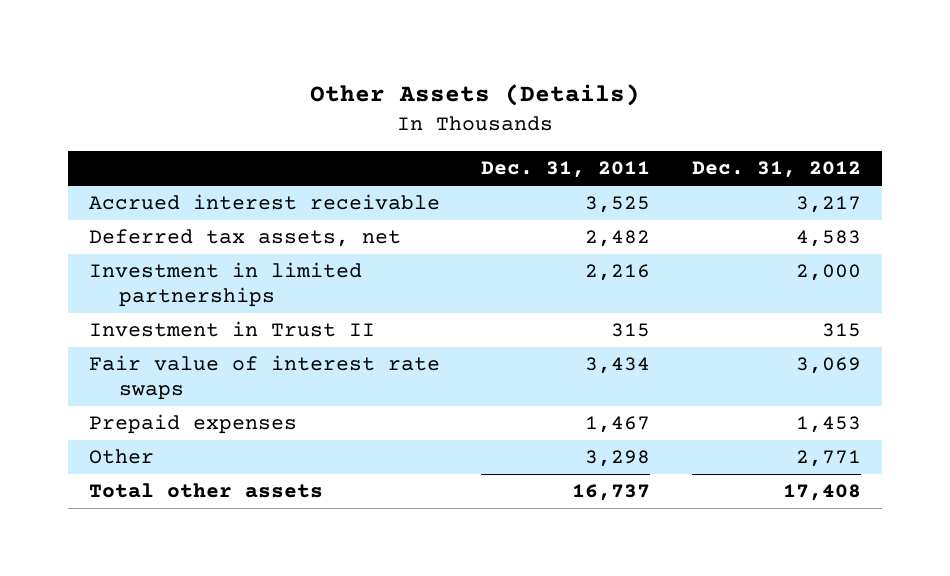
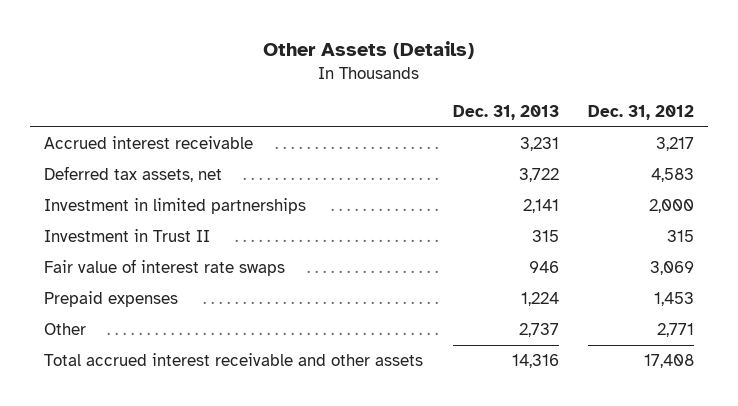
[481,161,651,179] Dec. 31, 2011 -> none
none -> [452,104,559,120] Dec. 31, 2013
[88,483,323,499] Total other assets -> [44,353,424,367] Total accrued interest receivable and other assets

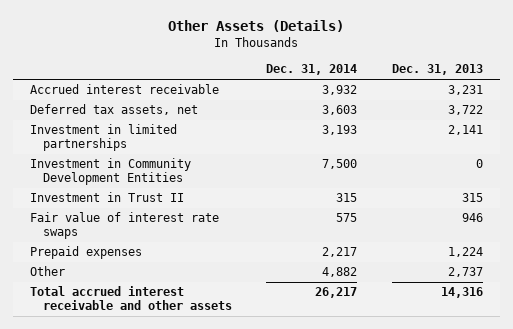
[587,104,694,120] Dec. 31, 2012 -> none
none -> [266,64,358,76] Dec. 31, 2014
none -> [30,158,192,185] Investment in Community Development Entities

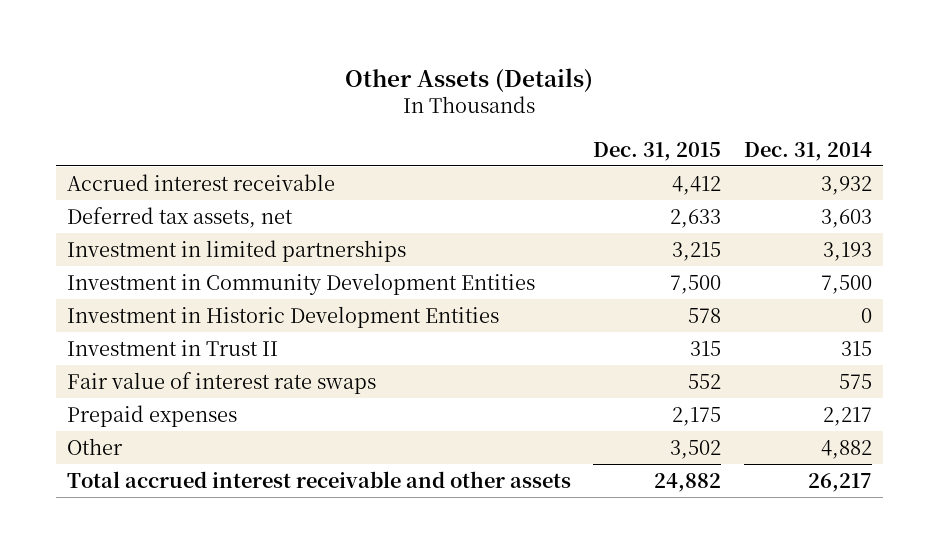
[391,64,483,76] Dec. 31, 2013 -> none
none -> [593,141,722,161] Dec. 31, 2015
none -> [67,305,500,328] Investment in Historic Development Entities

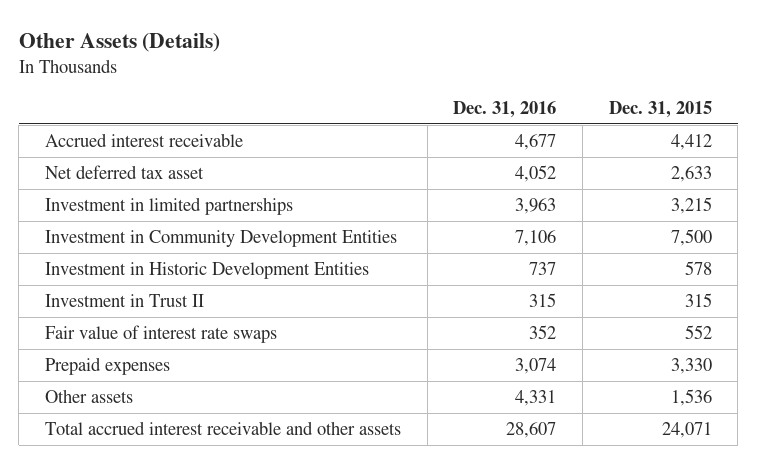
[743,141,872,161] Dec. 31, 2014 -> none
none -> [453,100,557,118] Dec. 31, 2016
[67,206,294,228] Deferred tax assets, net -> [44,165,204,180] Net deferred tax asset
[672,406,722,426] 2,175 -> [670,358,712,375] 3,330
[67,437,124,455] Other -> [44,389,133,404] Other assets
[670,439,722,459] 3,502 -> [670,389,712,407] 1,536
[654,472,722,492] 24,882 -> [661,422,712,439] 24,071

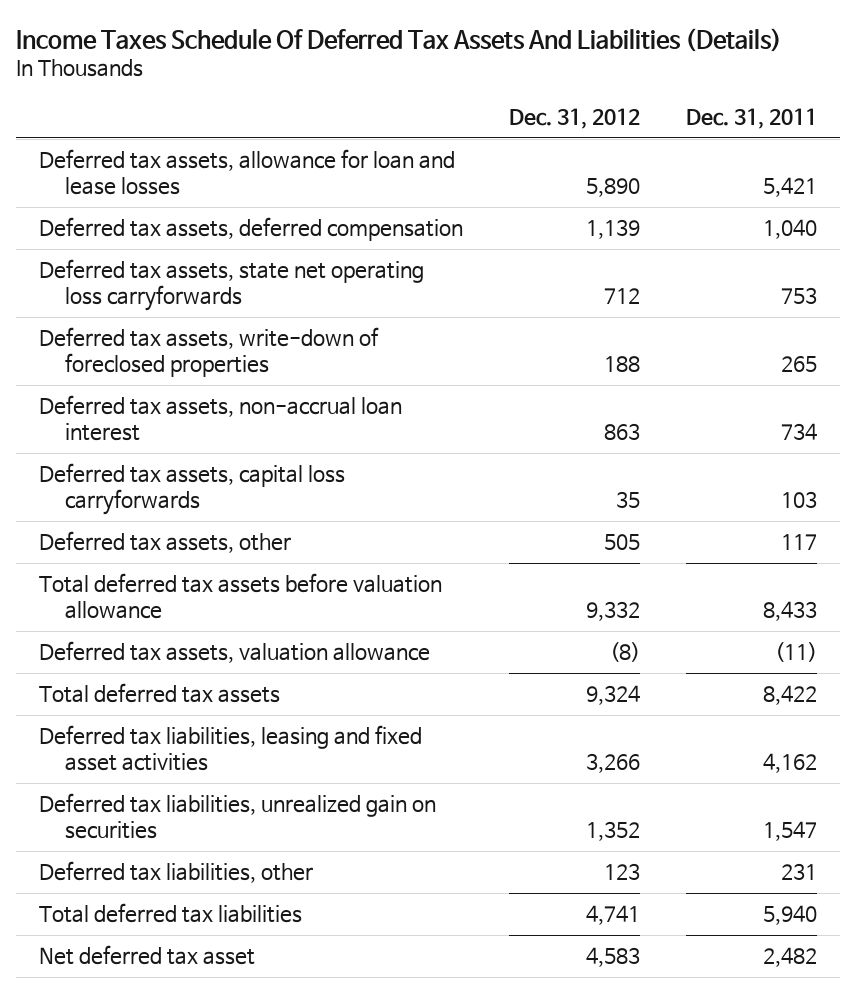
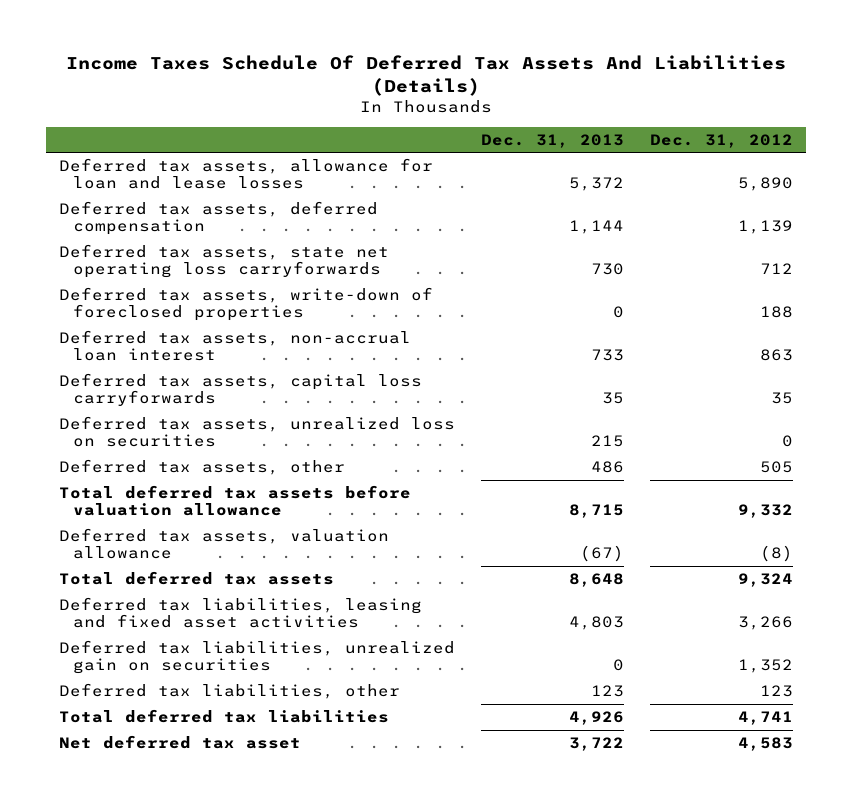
[685,108,817,130] Dec. 31, 2011 -> none
none -> [480,133,624,148] Dec. 31, 2013
none -> [58,415,455,448] Deferred tax assets, unrealized loss on securities

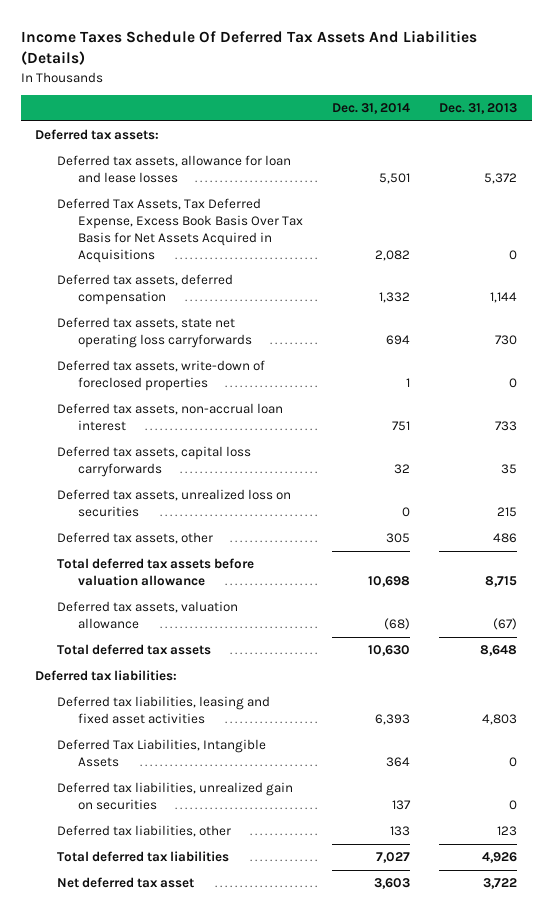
[649,133,793,148] Dec. 31, 2012 -> none
none -> [331,103,410,115] Dec. 31, 2014
none -> [35,129,160,141] Deferred tax assets:
none -> [56,198,303,263] Deferred Tax Assets, Tax Deferred Expense, Excess Book Basis Over Tax Basis for Net Assets Acquired in Acquisitions
none -> [35,670,178,682] Deferred tax liabilities:
none -> [56,739,266,768] Deferred Tax Liabilities, Intangible Assets

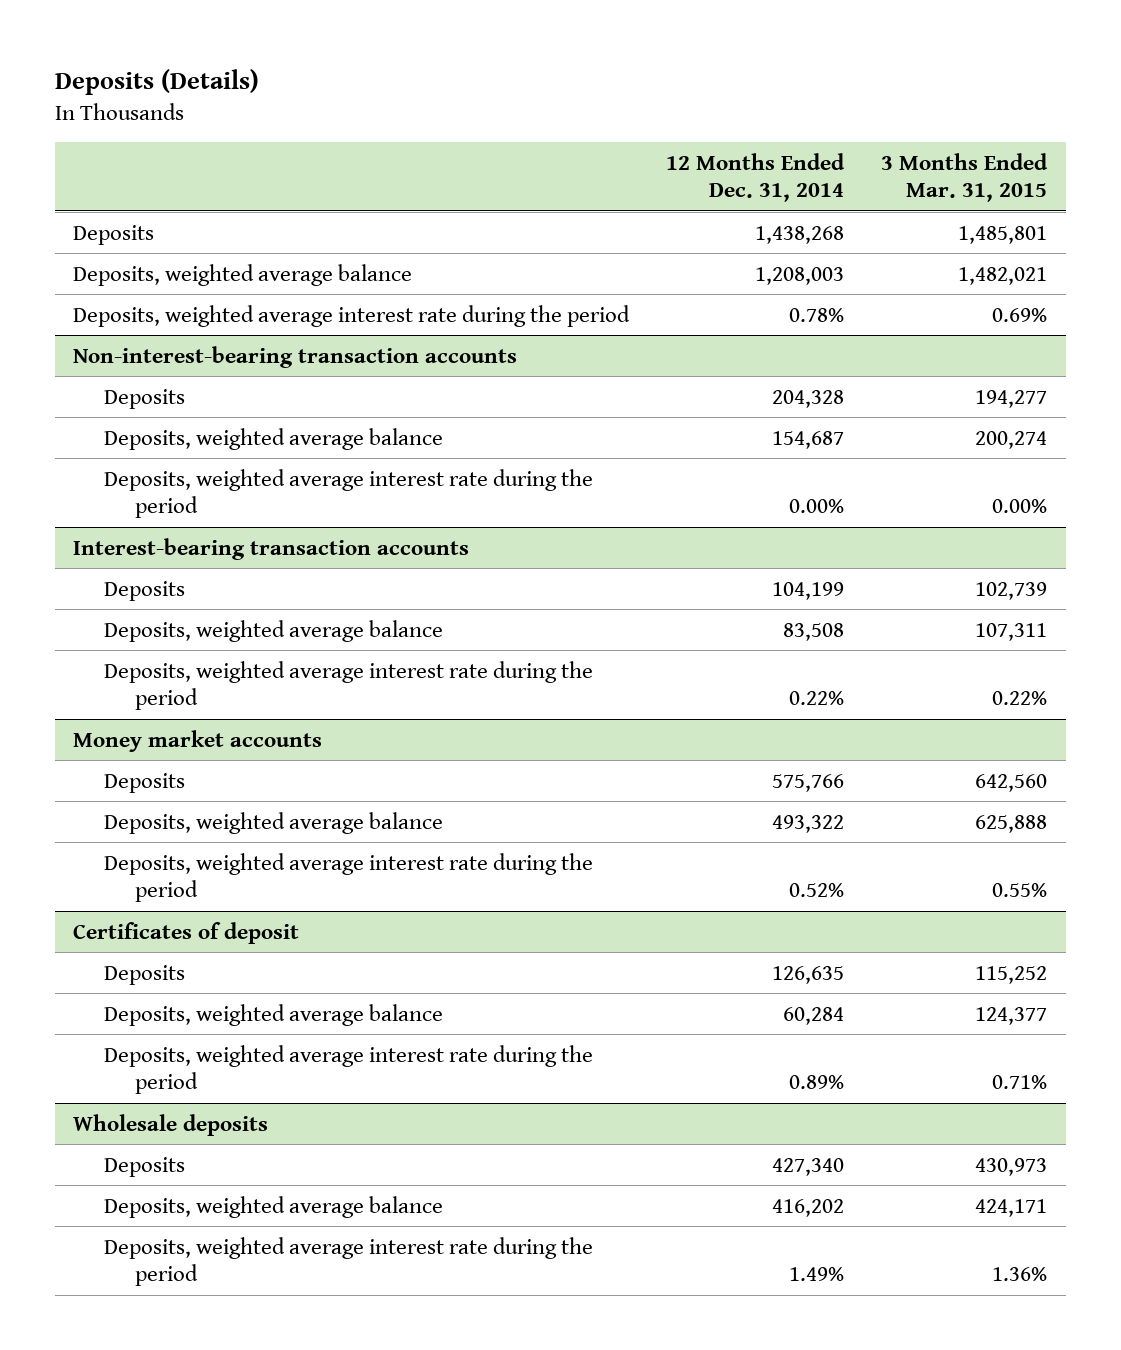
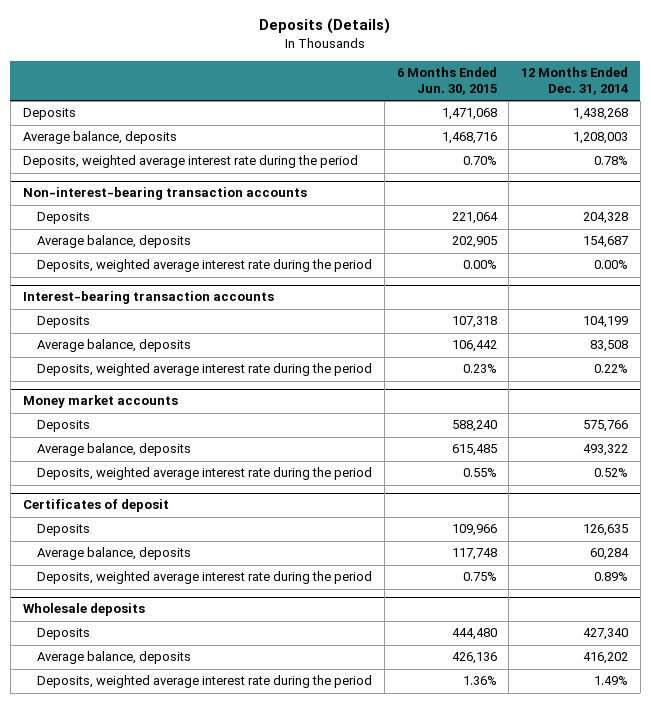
[881,152,1049,203] 3 Months Ended Mar. 31, 2015 -> none
none -> [396,66,497,95] 6 Months Ended Jun. 30, 2015
[73,263,413,286] Deposits, weighted average balance -> [22,131,177,145] Average balance, deposits
[104,427,444,450] Deposits, weighted average balance -> [37,235,192,249] Average balance, deposits
[104,619,444,642] Deposits, weighted average balance -> [37,339,192,353] Average balance, deposits
[104,811,444,834] Deposits, weighted average balance -> [37,443,192,457] Average balance, deposits
[104,1003,444,1026] Deposits, weighted average balance -> [37,547,192,561] Average balance, deposits
[104,1195,444,1218] Deposits, weighted average balance -> [37,651,192,665] Average balance, deposits

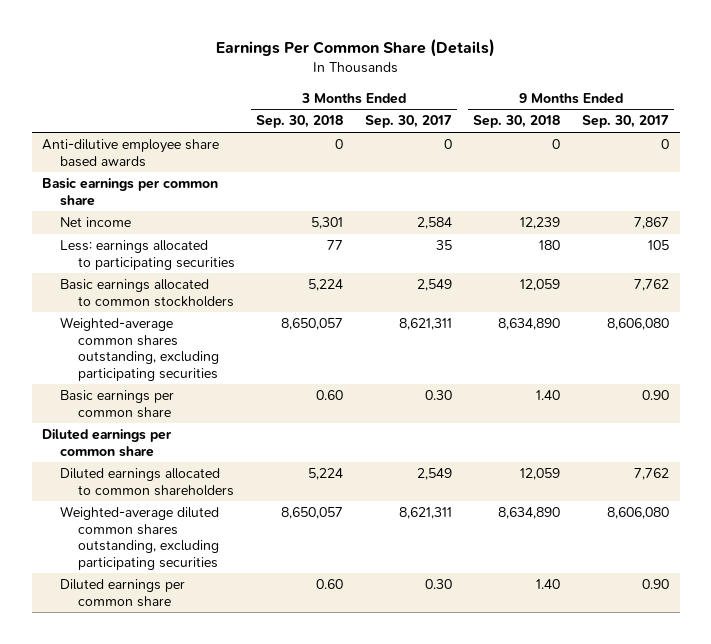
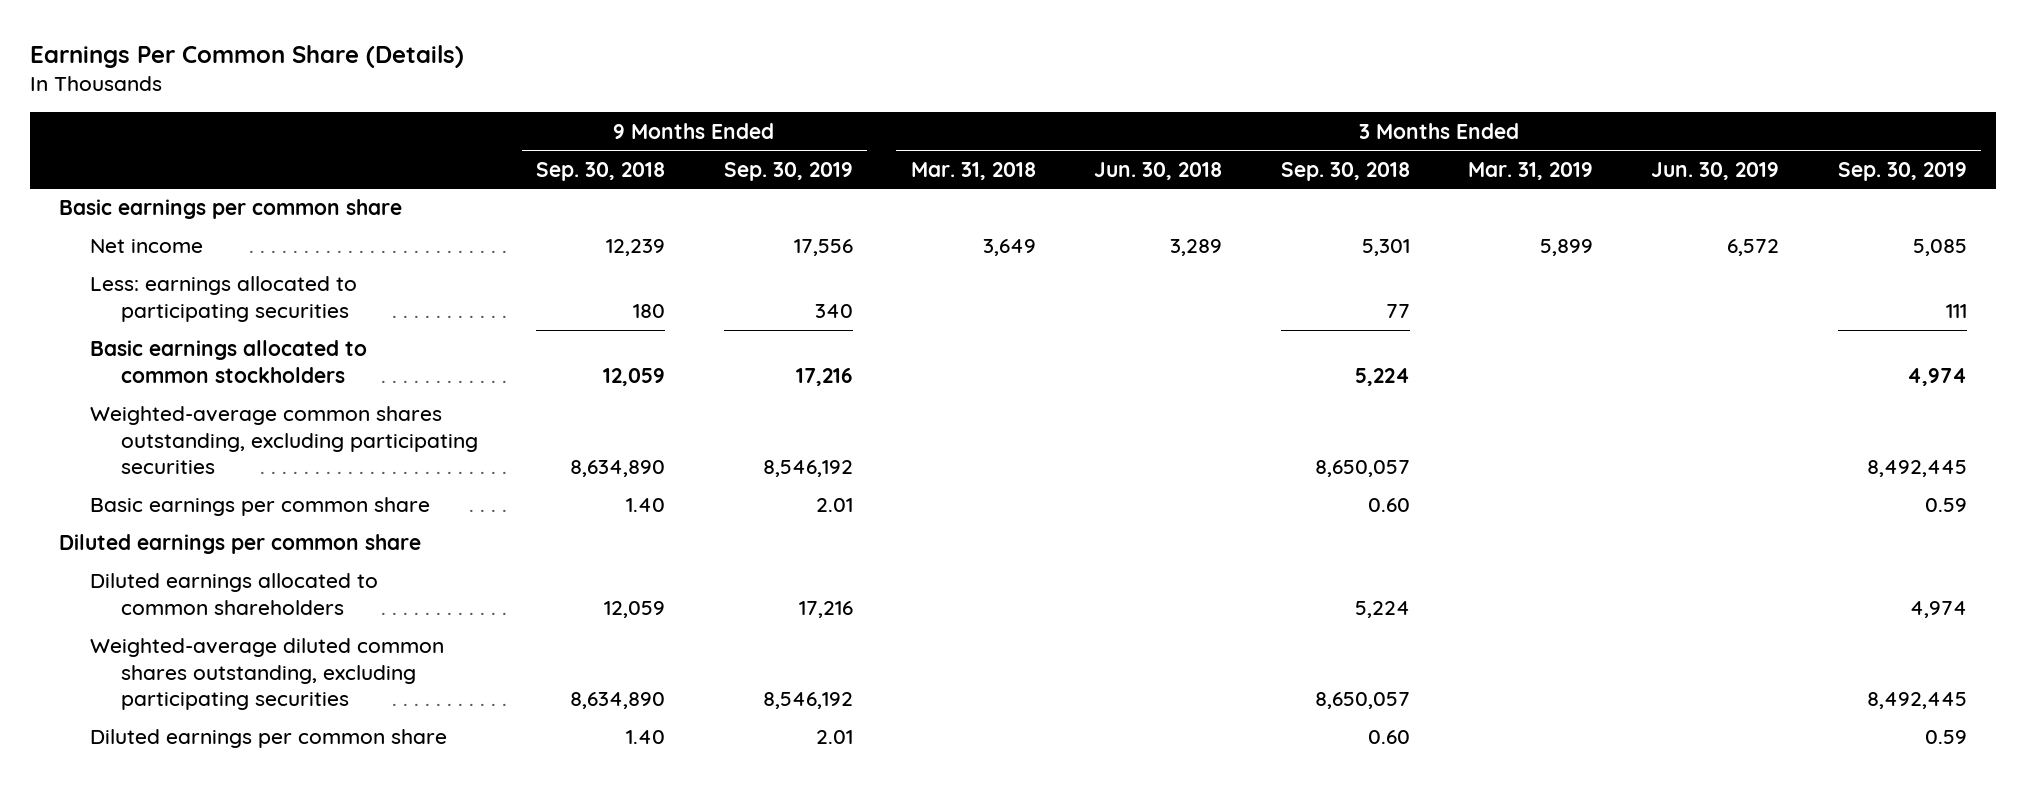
[364,115,452,129] Sep. 30, 2017 -> none
[581,115,669,129] Sep. 30, 2017 -> none
none -> [723,161,853,181] Sep. 30, 2019
none -> [910,161,1036,180] Mar. 31, 2018
none -> [1094,161,1223,180] Jun. 30, 2018
none -> [1467,161,1593,180] Mar. 31, 2019
none -> [1651,161,1780,180] Jun. 30, 2019
none -> [1837,161,1967,181] Sep. 30, 2019
[42,139,220,167] Anti-dilutive employee share based awards -> none

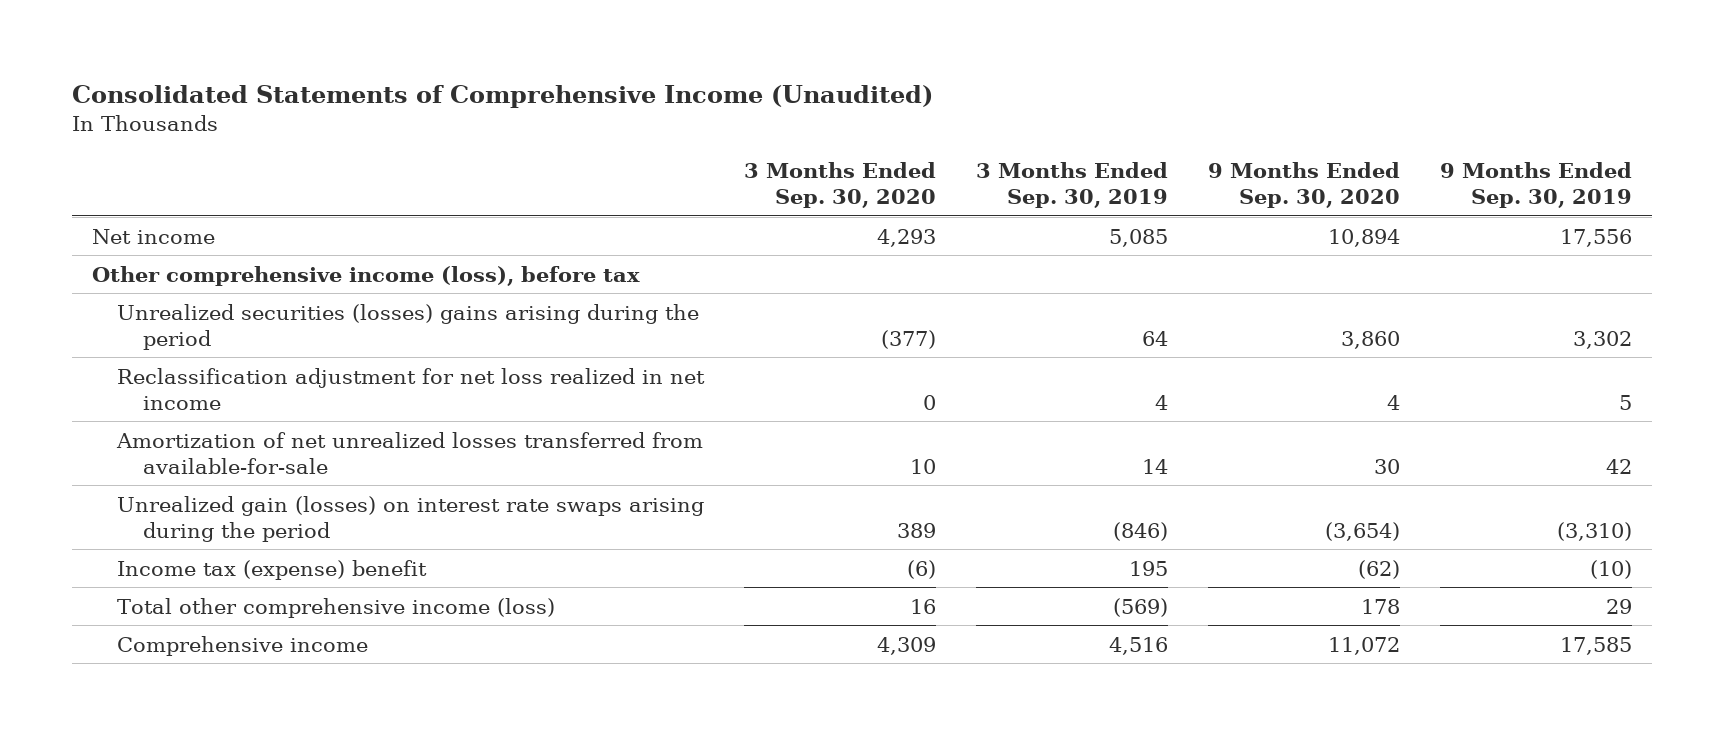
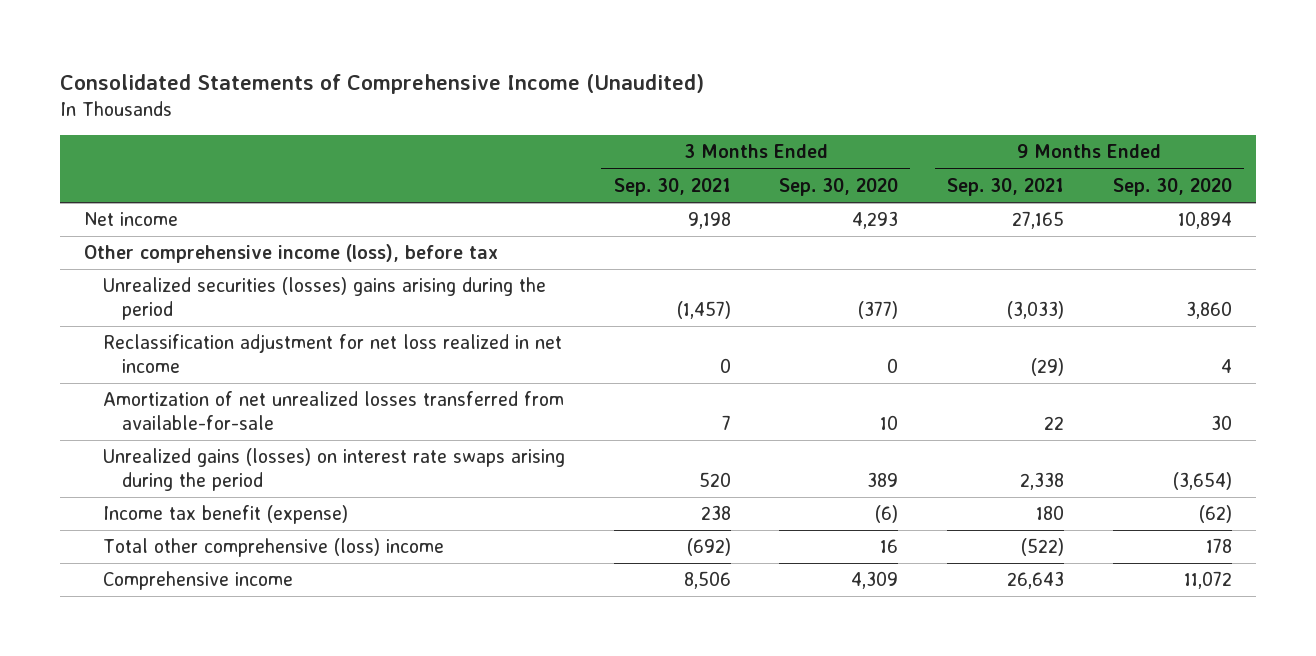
[975,162,1168,209] 3 Months Ended Sep. 30, 2019 -> none
[1439,162,1632,209] 9 Months Ended Sep. 30, 2019 -> none
none -> [613,177,731,196] Sep. 30, 2021
none -> [947,177,1065,196] Sep. 30, 2021
[117,495,705,542] Unrealized gain (losses) on interest rate swaps arising during the period -> [102,448,565,492] Unrealized gains (losses) on interest rate swaps arising during the period
[117,559,428,580] Income tax (expense) benefit -> [102,505,348,525] Income tax benefit (expense)
[117,597,556,618] Total other comprehensive income (loss) -> [102,538,444,558] Total other comprehensive (loss) income

